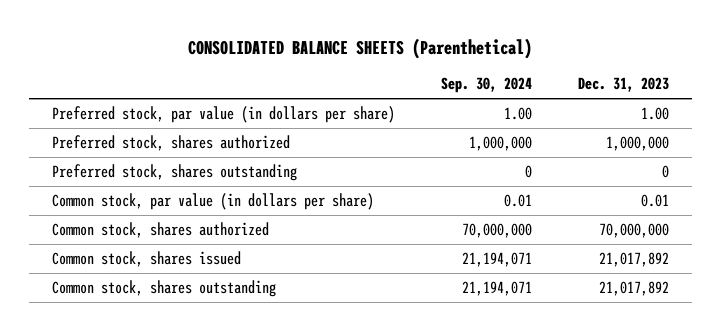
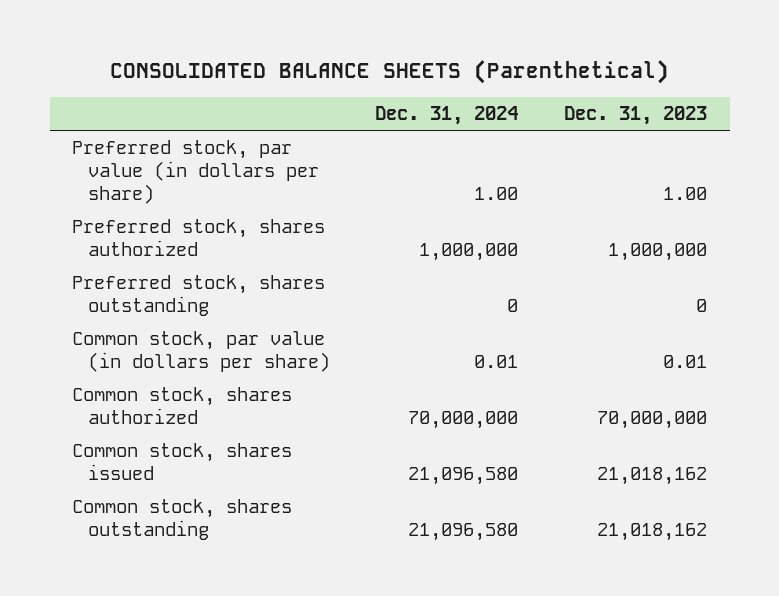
[440,77,532,94] Sep. 30, 2024 -> none
none -> [375,105,519,125] Dec. 31, 2024
[598,251,669,267] 21,017,892 -> [596,466,707,485] 21,018,162
[598,280,669,296] 21,017,892 -> [596,522,707,541] 21,018,162

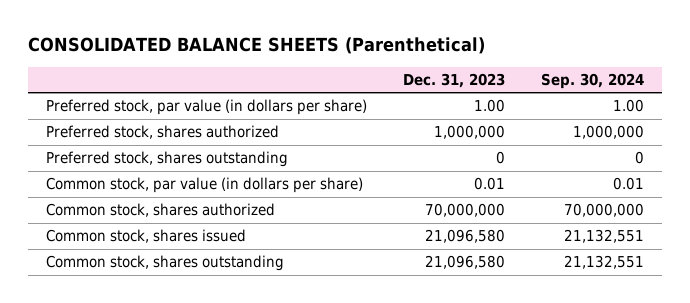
[375,105,519,125] Dec. 31, 2024 -> none
none -> [541,72,645,89] Sep. 30, 2024
[596,466,707,485] 21,018,162 -> [425,229,506,244] 21,096,580
[596,522,707,541] 21,018,162 -> [425,255,506,270] 21,096,580

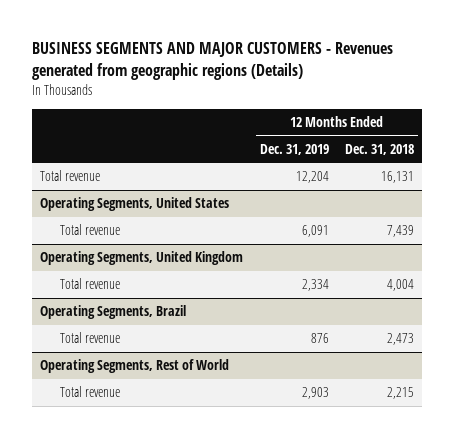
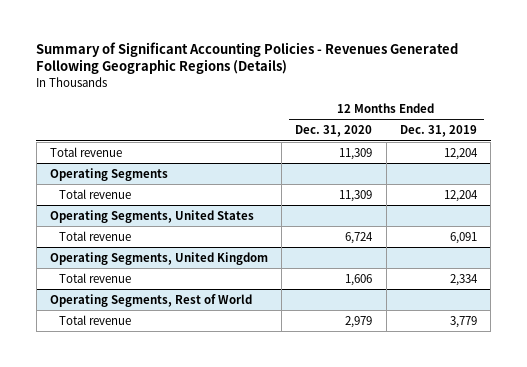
[32,42,394,80] BUSINESS SEGMENTS AND MAJOR CUSTOMERS - Revenues generated from geographic regions (Details) -> [36,41,459,75] Summary of Significant Accounting Policies - Revenues Generated Following Geographic Regions (Details)
[344,143,414,155] Dec. 31, 2018 -> none
none -> [295,125,373,138] Dec. 31, 2020
none -> [49,167,168,181] Operating Segments
none -> [59,188,132,199] Total revenue
[40,305,187,320] Operating Segments, Brazil -> none
[60,332,121,344] Total revenue -> none
[301,387,329,400] 2,903 -> [449,315,477,328] 3,779

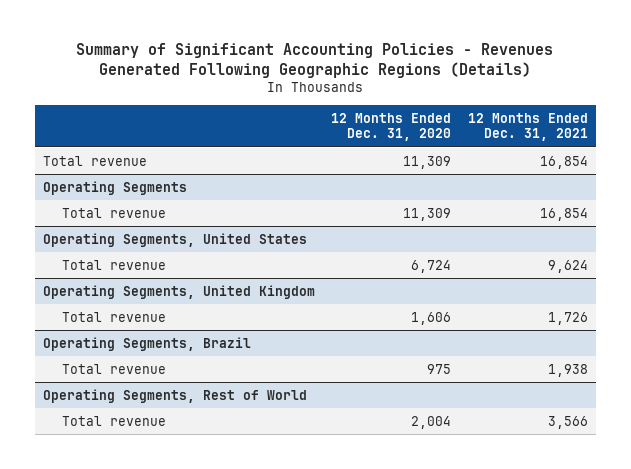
[399,125,477,138] Dec. 31, 2019 -> none
none -> [467,112,588,142] 12 Months Ended Dec. 31, 2021
none -> [43,336,252,351] Operating Segments, Brazil
none -> [62,363,167,374] Total revenue
[345,315,373,328] 2,979 -> [411,415,452,429] 2,004

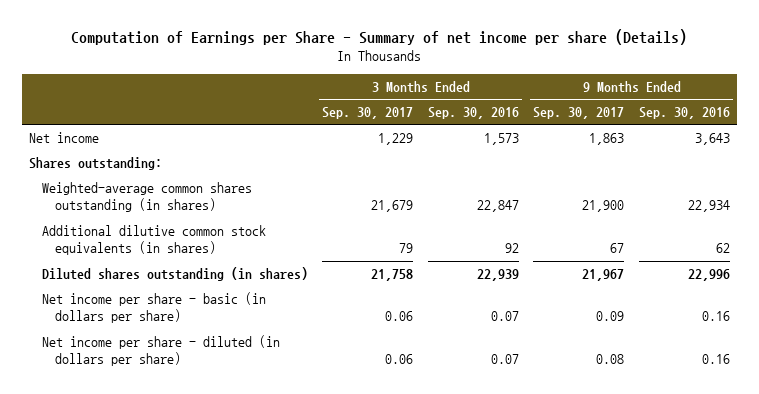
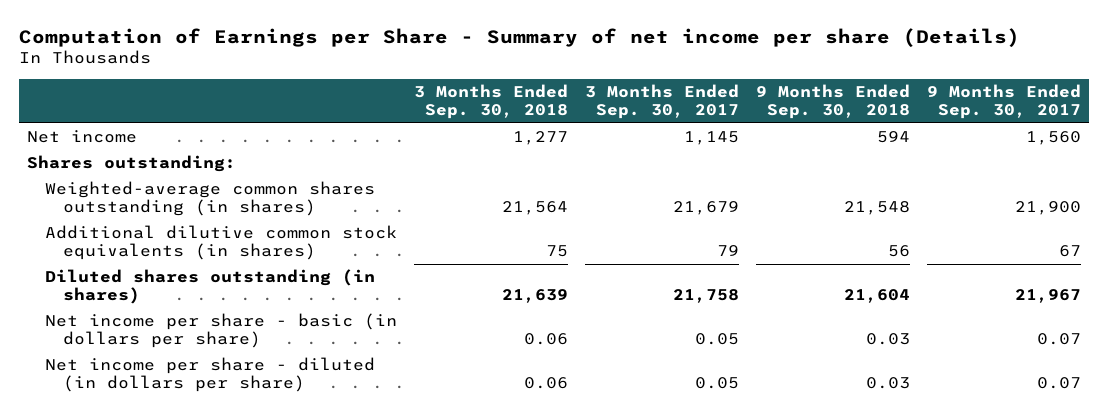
[427,107,519,120] Sep. 30, 2016 -> none
[638,107,730,120] Sep. 30, 2016 -> none
none -> [413,84,568,120] 3 Months Ended Sep. 30, 2018
none -> [755,84,910,120] 9 Months Ended Sep. 30, 2018
[378,132,414,145] 1,229 -> [683,131,739,146] 1,145
[589,132,625,145] 1,863 -> [1025,131,1081,146] 1,560
[385,311,414,322] 0.06 -> [694,333,739,346] 0.05
[596,311,625,322] 0.09 -> [1036,333,1081,346] 0.07
[385,354,414,365] 0.06 -> [694,377,739,390] 0.05
[596,354,625,365] 0.08 -> [1036,377,1081,390] 0.07

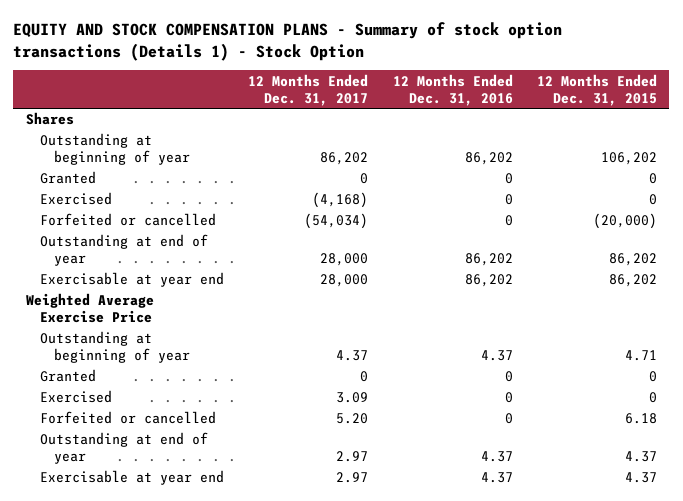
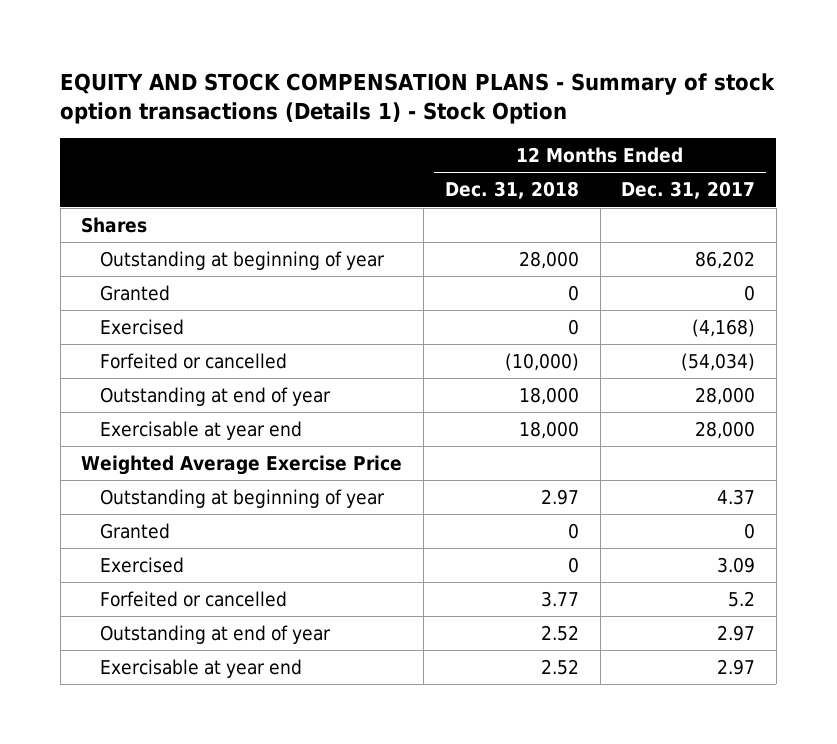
[392,73,513,106] 12 Months Ended Dec. 31, 2016 -> none
[537,73,658,106] 12 Months Ended Dec. 31, 2015 -> none
none -> [444,181,579,200] Dec. 31, 2018
[336,413,369,425] 5.20 -> [728,591,756,608] 5.2

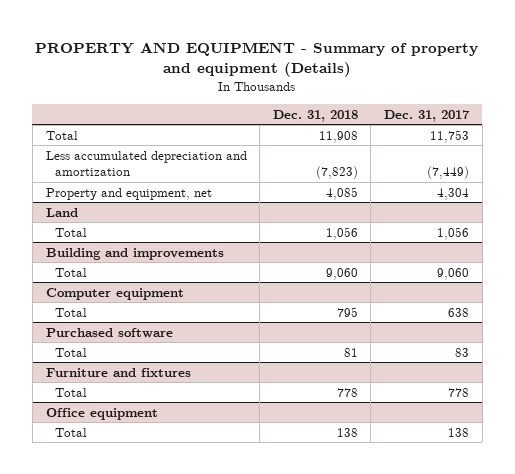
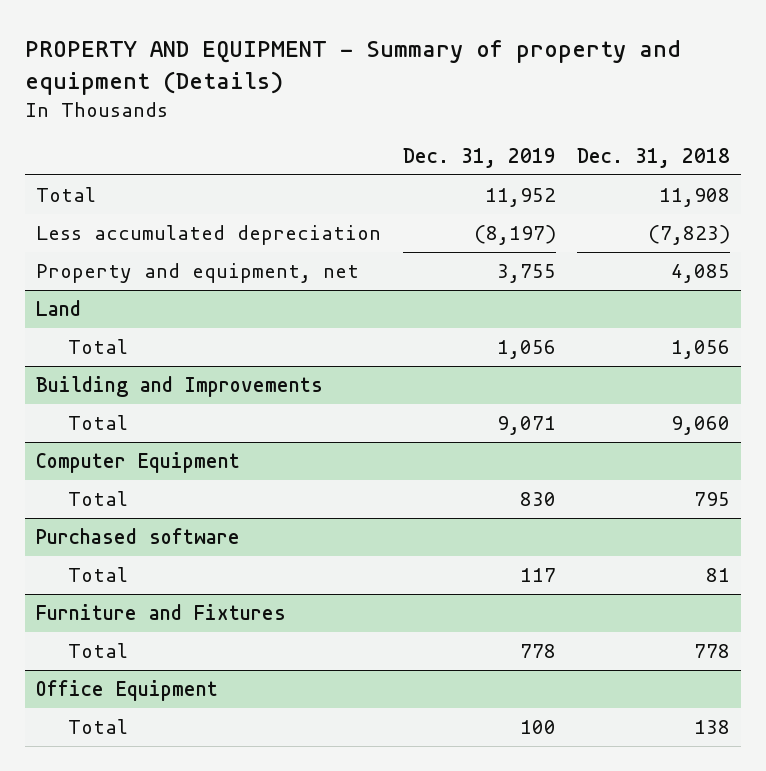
[384,109,471,122] Dec. 31, 2017 -> none
none -> [402,148,556,169] Dec. 31, 2019
[45,150,247,176] Less accumulated depreciation and amortization -> [36,224,382,245] Less accumulated depreciation
[45,247,224,260] Building and improvements -> [36,375,324,397] Building and Improvements
[45,287,184,300] Computer equipment -> [36,451,241,473] Computer Equipment
[45,367,191,377] Furniture and fixtures -> [36,603,287,620] Furniture and Fixtures
[45,407,158,420] Office equipment -> [36,679,219,701] Office Equipment

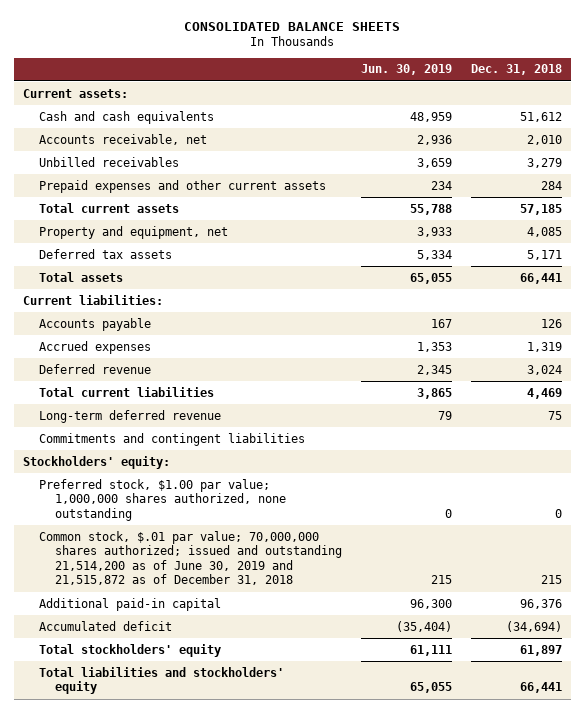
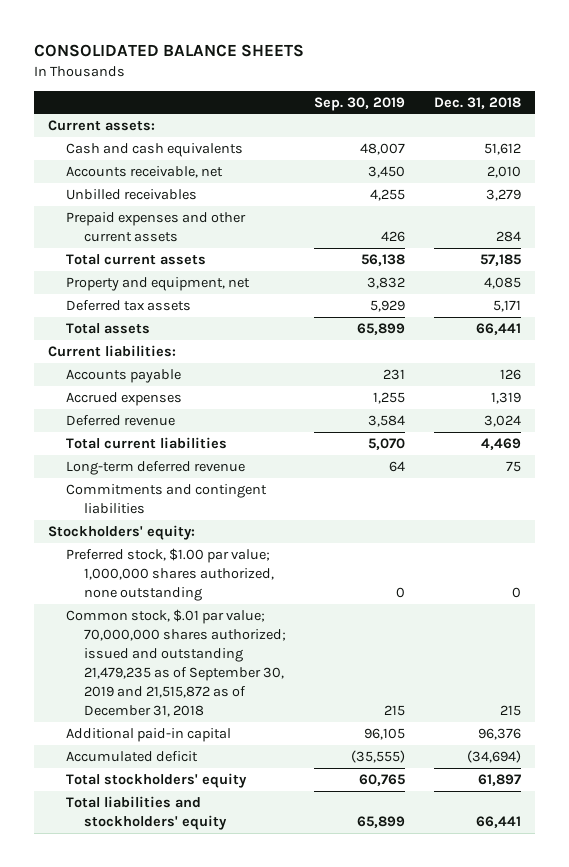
[360,64,452,76] Jun. 30, 2019 -> none
none -> [314,96,406,111] Sep. 30, 2019
[38,530,342,586] Common stock, $.01 par value; 70,000,000 shares authorized; issued and outstanding 21,514,200 as of June 30, 2019 and 21,515,872 as of December 31, 2018 -> [65,608,286,717] Common stock, $.01 par value; 70,000,000 shares authorized; issued and outstanding 21,479,235 as of September 30, 2019 and 21,515,872 as of December 31, 2018

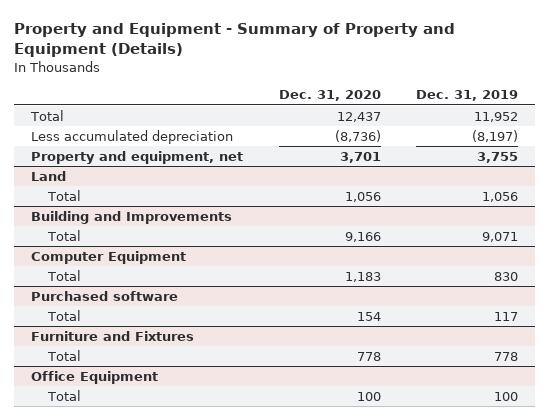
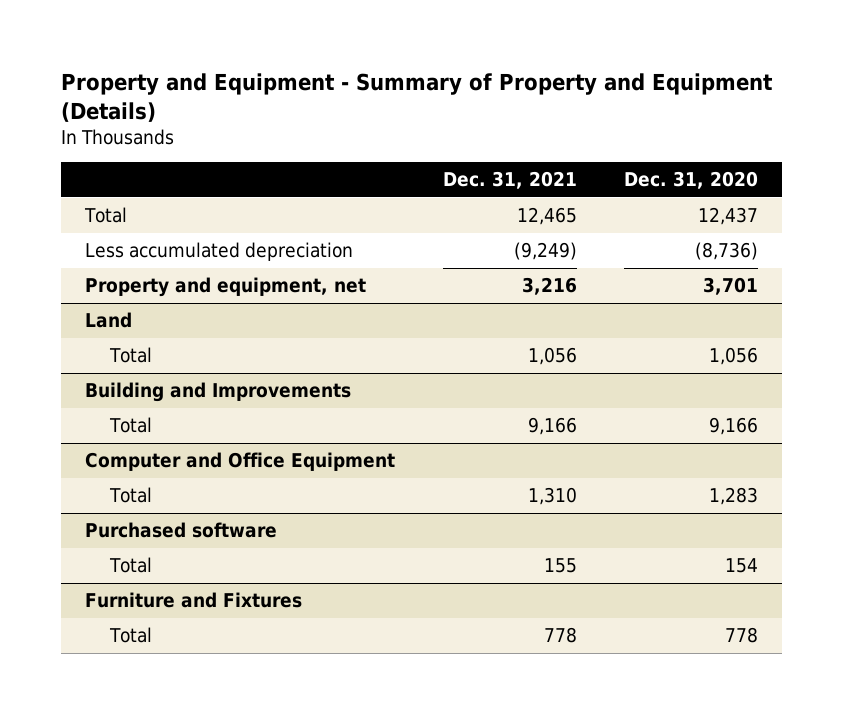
[415,90,518,102] Dec. 31, 2019 -> none
none -> [442,171,577,190] Dec. 31, 2021
[31,250,187,264] Computer Equipment -> [85,452,396,472] Computer and Office Equipment
[344,271,381,282] 1,183 -> [709,487,759,506] 1,283
[31,370,159,384] Office Equipment -> none
[47,389,82,401] Total -> none

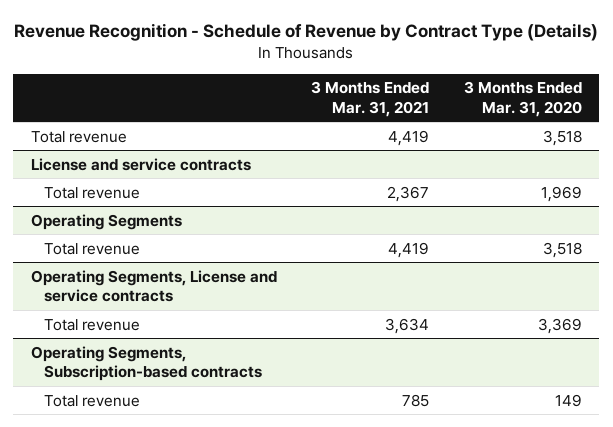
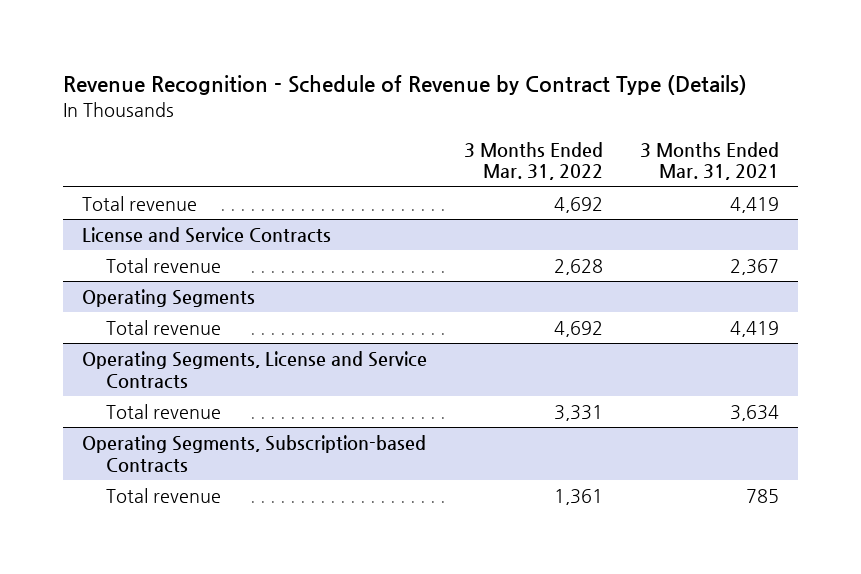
[463,81,582,117] 3 Months Ended Mar. 31, 2020 -> none
none -> [463,141,603,181] 3 Months Ended Mar. 31, 2022
[30,157,251,171] License and service contracts -> [81,226,331,243] License and Service Contracts
[30,269,277,303] Operating Segments, License and service contracts -> [81,350,427,389] Operating Segments, License and Service Contracts
[30,345,262,382] Operating Segments, Subscription-based contracts -> [81,434,426,473] Operating Segments, Subscription-based Contracts

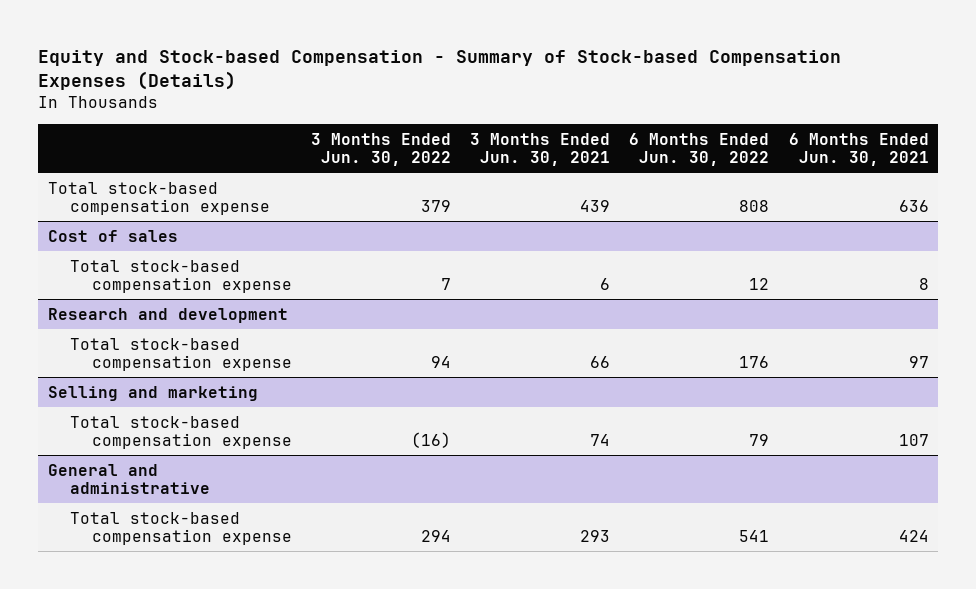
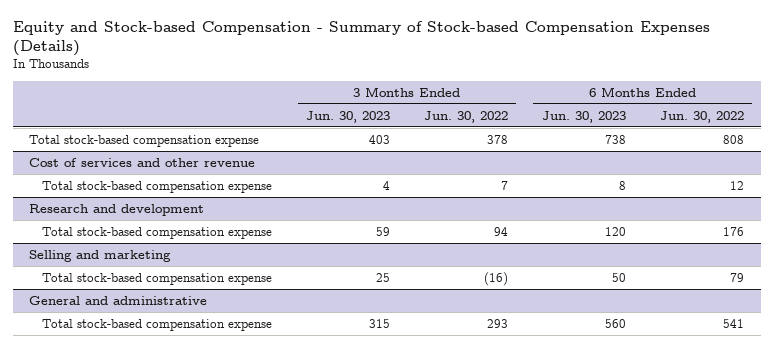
[470,132,611,166] 3 Months Ended Jun. 30, 2021 -> none
[788,132,929,166] 6 Months Ended Jun. 30, 2021 -> none
none -> [306,110,391,123] Jun. 30, 2023
none -> [541,110,626,123] Jun. 30, 2023
[47,229,178,242] Cost of sales -> none
[421,199,452,212] 379 -> [487,134,509,144] 378
none -> [29,157,256,167] Cost of services and other revenue
[421,529,452,542] 294 -> [487,318,509,328] 293

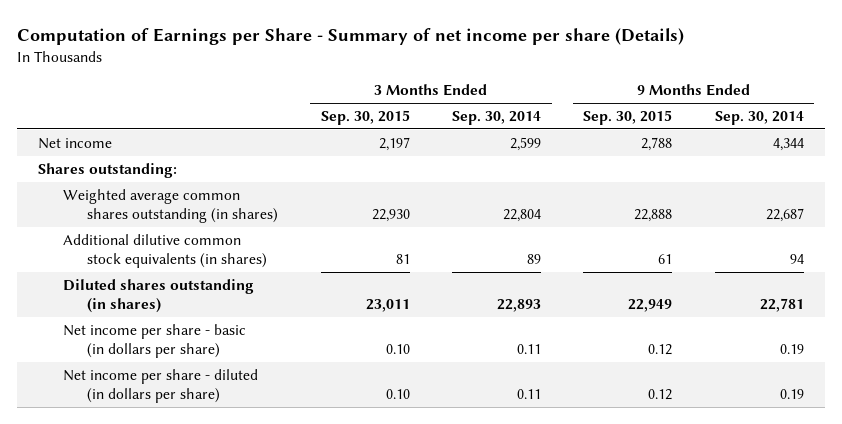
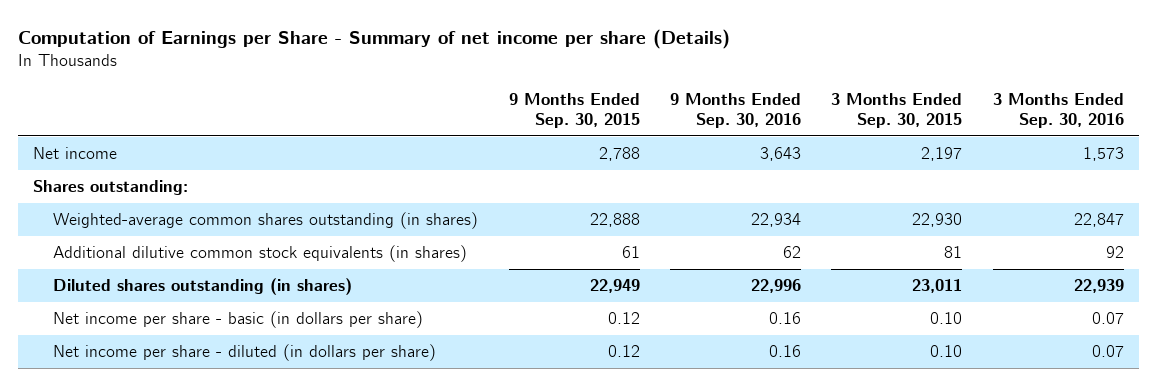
[452,111,542,126] Sep. 30, 2014 -> none
[714,111,804,126] Sep. 30, 2014 -> none
none -> [669,93,801,129] 9 Months Ended Sep. 30, 2016
none -> [992,93,1124,129] 3 Months Ended Sep. 30, 2016
[62,188,279,224] Weighted average common shares outstanding (in shares) -> [53,212,479,230] Weighted-average common shares outstanding (in shares)

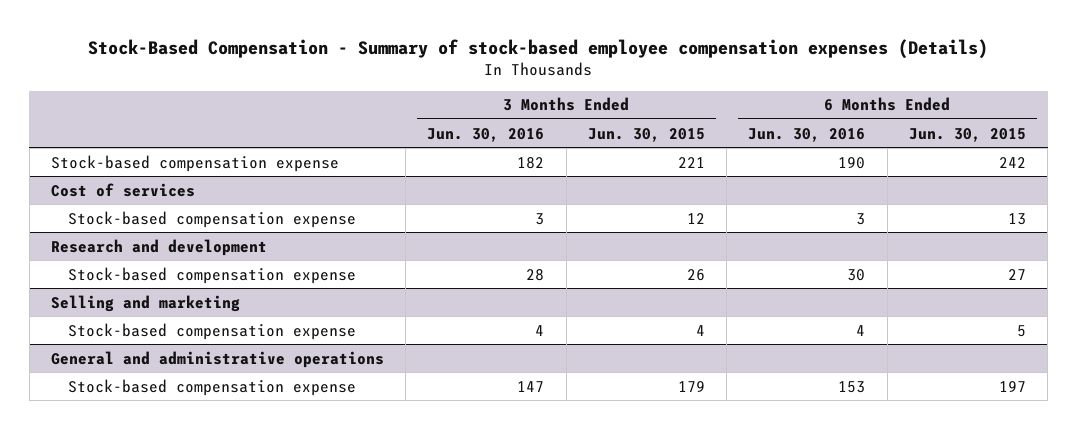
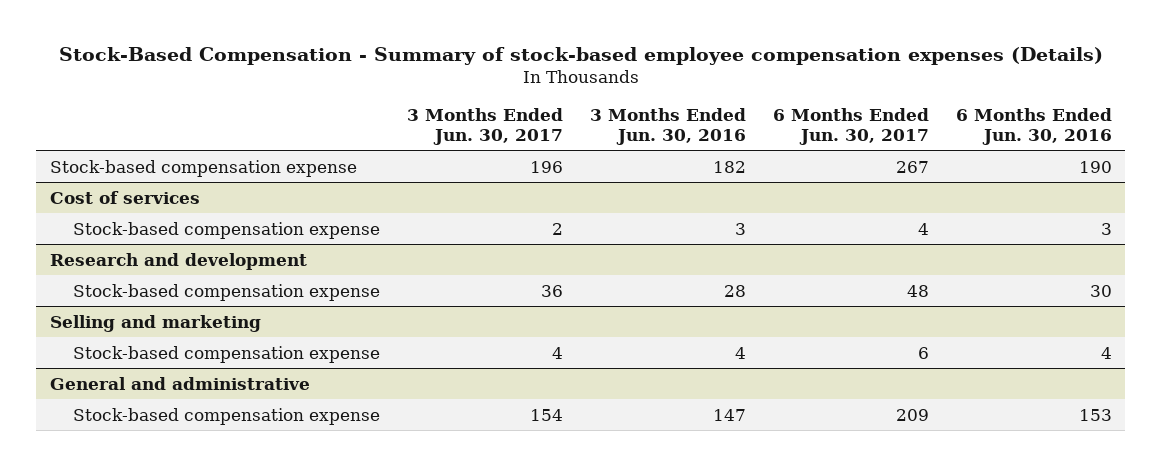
[587,127,705,142] Jun. 30, 2015 -> none
[908,127,1026,142] Jun. 30, 2015 -> none
none -> [406,108,563,145] 3 Months Ended Jun. 30, 2017
none -> [772,108,929,145] 6 Months Ended Jun. 30, 2017
[51,350,385,368] General and administrative operations -> [49,376,310,390] General and administrative

